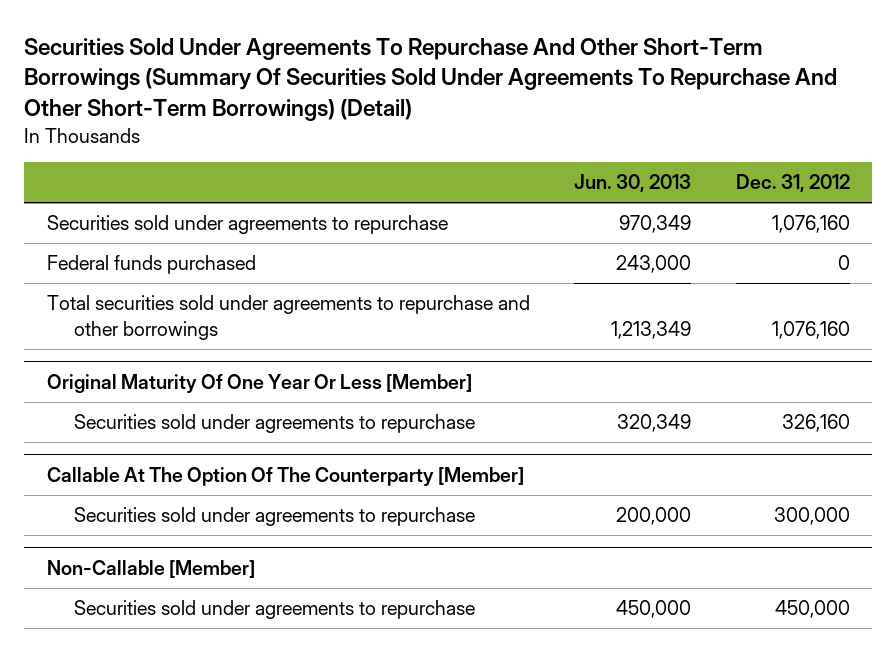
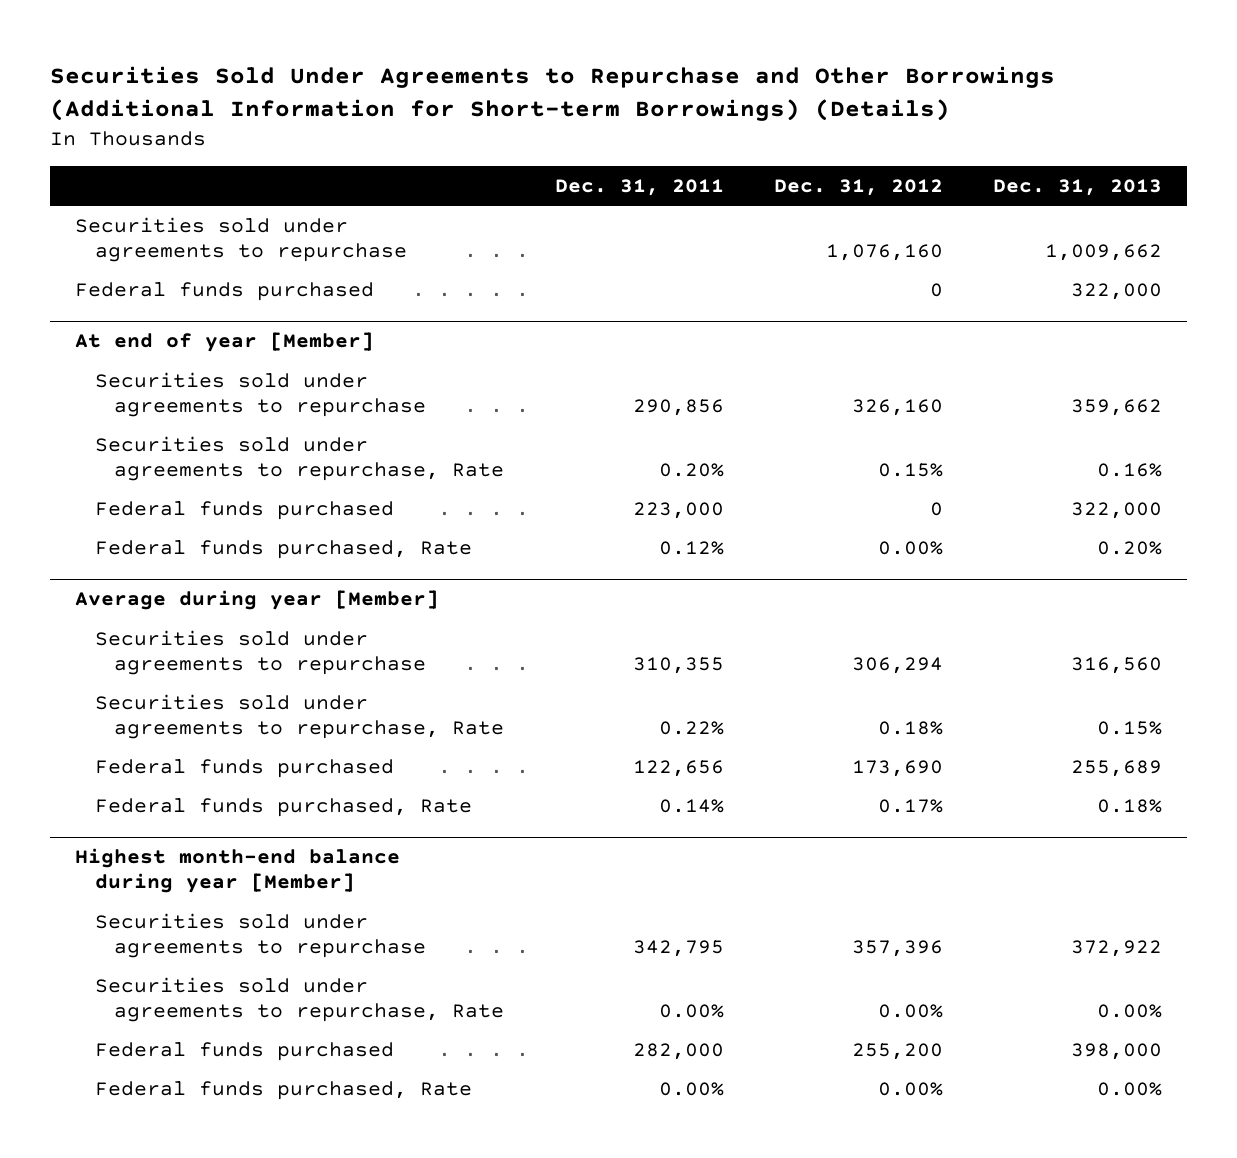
[24,37,838,121] Securities Sold Under Agreements To Repurchase And Other Short-Term Borrowings (Summary Of Securities Sold Under Agreements To Repurchase And Other Short-Term Borrowings) (Detail) -> [49,66,1055,122] Securities Sold Under Agreements to Repurchase and Other Borrowings (Additional Information for Short-term Borrowings) (Details)
[574,174,692,193] Jun. 30, 2013 -> none
none -> [554,179,724,197] Dec. 31, 2011
none -> [993,179,1163,197] Dec. 31, 2013
[46,295,530,340] Total securities sold under agreements to repurchase and other borrowings -> none
[46,373,472,393] Original Maturity Of One Year Or Less [Member] -> none
none -> [75,332,375,353] At end of year [Member]
[46,466,524,486] Callable At The Option Of The Counterparty [Member] -> none
[46,559,255,578] Non-Callable [Member] -> none
none -> [94,435,505,481] Securities sold under agreements to repurchase, Rate
none -> [94,500,394,520] Federal funds purchased
none -> [94,539,472,559] Federal funds purchased, Rate
none -> [75,590,440,611] Average during year [Member]
[773,507,850,526] 300,000 -> [851,656,943,674] 306,294
none -> [94,693,505,739] Securities sold under agreements to repurchase, Rate
none -> [94,758,394,778] Federal funds purchased
none -> [94,797,472,817] Federal funds purchased, Rate
none -> [75,848,401,894] Highest month-end balance during year [Member]
[774,600,850,619] 450,000 -> [851,939,943,957] 357,396
none -> [94,976,505,1022] Securities sold under agreements to repurchase, Rate
none -> [94,1041,394,1061] Federal funds purchased
none -> [94,1080,472,1100] Federal funds purchased, Rate

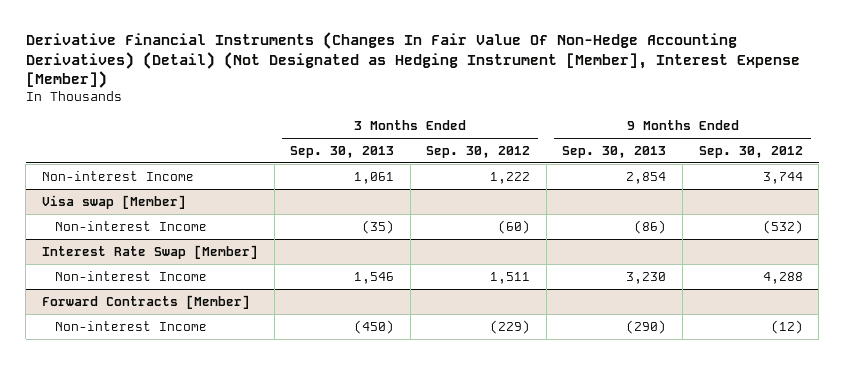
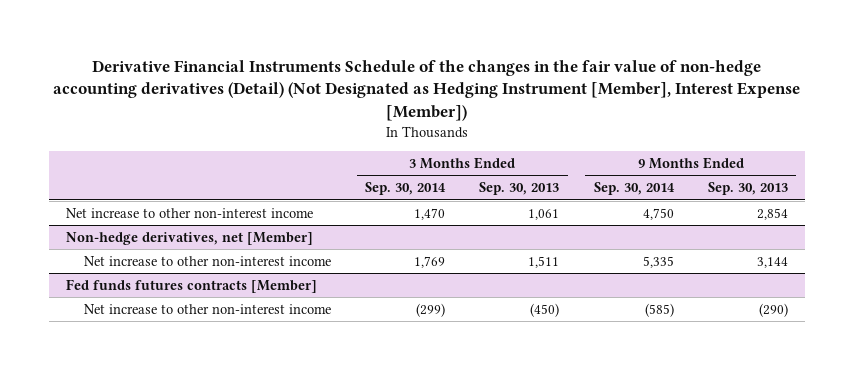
[25,32,800,89] Derivative Financial Instruments (Changes In Fair Value Of Non-Hedge Accounting Derivatives) (Detail) (Not Designated as Hedging Instrument [Member], Interest Expense [Member]) -> [52,59,800,122] Derivative Financial Instruments Schedule of the changes in the fair value of non-hedge accounting derivatives (Detail) (Not Designated as Hedging Instrument [Member], Interest Expense [Member])
[426,146,531,159] Sep. 30, 2012 -> none
[698,146,803,159] Sep. 30, 2012 -> none
none -> [365,182,447,196] Sep. 30, 2014
none -> [593,182,675,196] Sep. 30, 2014
[41,194,186,209] Visa swap [Member] -> none
[41,244,258,259] Interest Rate Swap [Member] -> none
[41,294,250,309] Forward Contracts [Member] -> none
[55,320,208,331] Non-interest Income -> none
[41,170,194,181] Non-interest Income -> [66,207,314,218] Net increase to other non-interest income
none -> [66,231,314,245] Non-hedge derivatives, net [Member]
[55,220,208,231] Non-interest Income -> [84,255,332,266] Net increase to other non-interest income
[362,219,395,234] (35) -> [528,255,560,268] 1,511
[634,219,667,234] (86) -> [756,256,788,268] 3,144
none -> [66,278,318,293] Fed funds futures contracts [Member]
[55,270,208,281] Non-interest Income -> [84,303,332,314] Net increase to other non-interest income
[354,271,395,284] 1,546 -> [530,302,560,317] (450)
[626,271,667,284] 3,230 -> [758,302,788,317] (290)

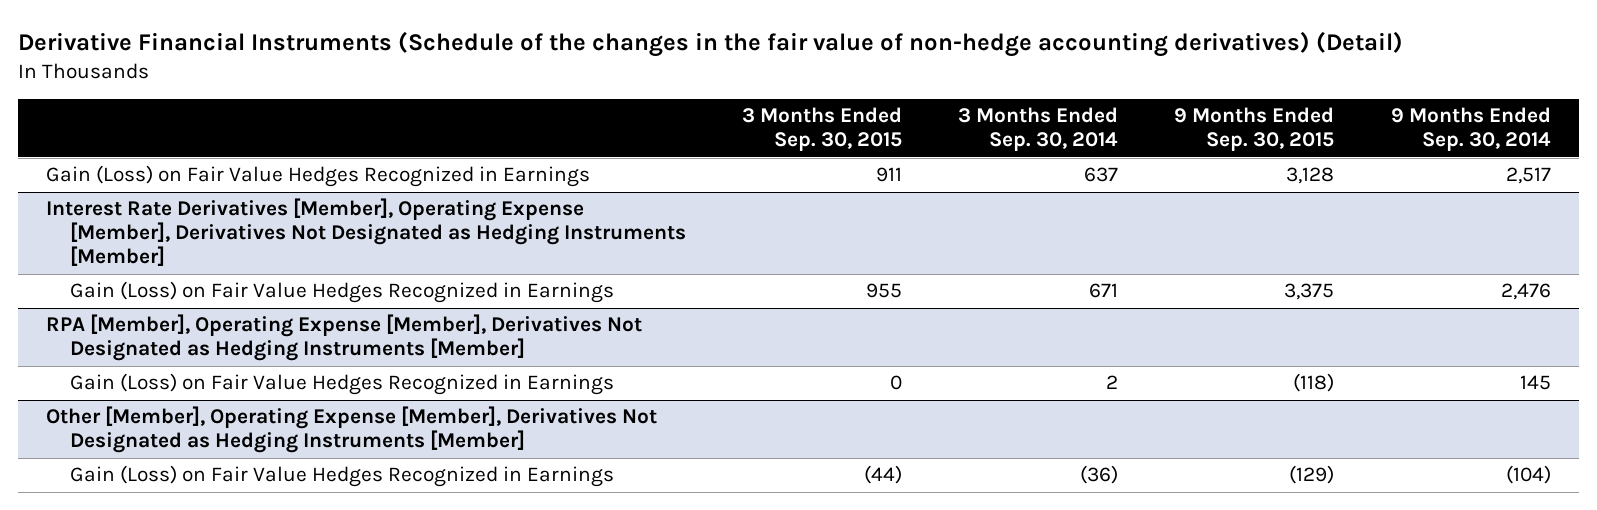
[52,59,800,122] Derivative Financial Instruments Schedule of the changes in the fair value of non-hedge accounting derivatives (Detail) (Not Designated as Hedging Instrument [Member], Interest Expense [Member]) -> [17,31,1403,58] Derivative Financial Instruments (Schedule of the changes in the fair value of non-hedge accounting derivatives) (Detail)
[479,182,560,196] Sep. 30, 2013 -> none
[707,182,788,196] Sep. 30, 2013 -> none
none -> [742,107,903,152] 3 Months Ended Sep. 30, 2015
none -> [1174,107,1335,152] 9 Months Ended Sep. 30, 2015
[66,207,314,218] Net increase to other non-interest income -> none
[66,231,314,245] Non-hedge derivatives, net [Member] -> none
[84,255,332,266] Net increase to other non-interest income -> none
[66,278,318,293] Fed funds futures contracts [Member] -> none
[84,303,332,314] Net increase to other non-interest income -> none
none -> [46,165,591,188] Gain (Loss) on Fair Value Hedges Recognized in Earnings
none -> [46,198,686,267] Interest Rate Derivatives [Member], Operating Expense [Member], Derivatives Not Designated as Hedging Instruments [Member]
none -> [69,281,614,304] Gain (Loss) on Fair Value Hedges Recognized in Earnings
none -> [46,314,643,362] RPA [Member], Operating Expense [Member], Derivatives Not Designated as Hedging Instruments [Member]
none -> [69,373,614,396] Gain (Loss) on Fair Value Hedges Recognized in Earnings
none -> [46,406,658,454] Other [Member], Operating Expense [Member], Derivatives Not Designated as Hedging Instruments [Member]
none -> [69,465,614,488] Gain (Loss) on Fair Value Hedges Recognized in Earnings

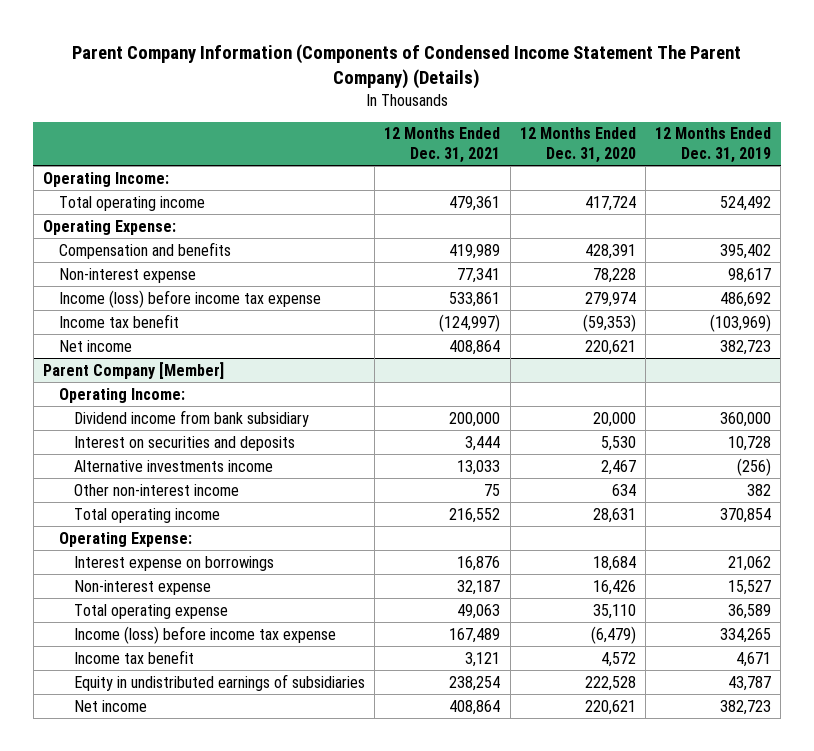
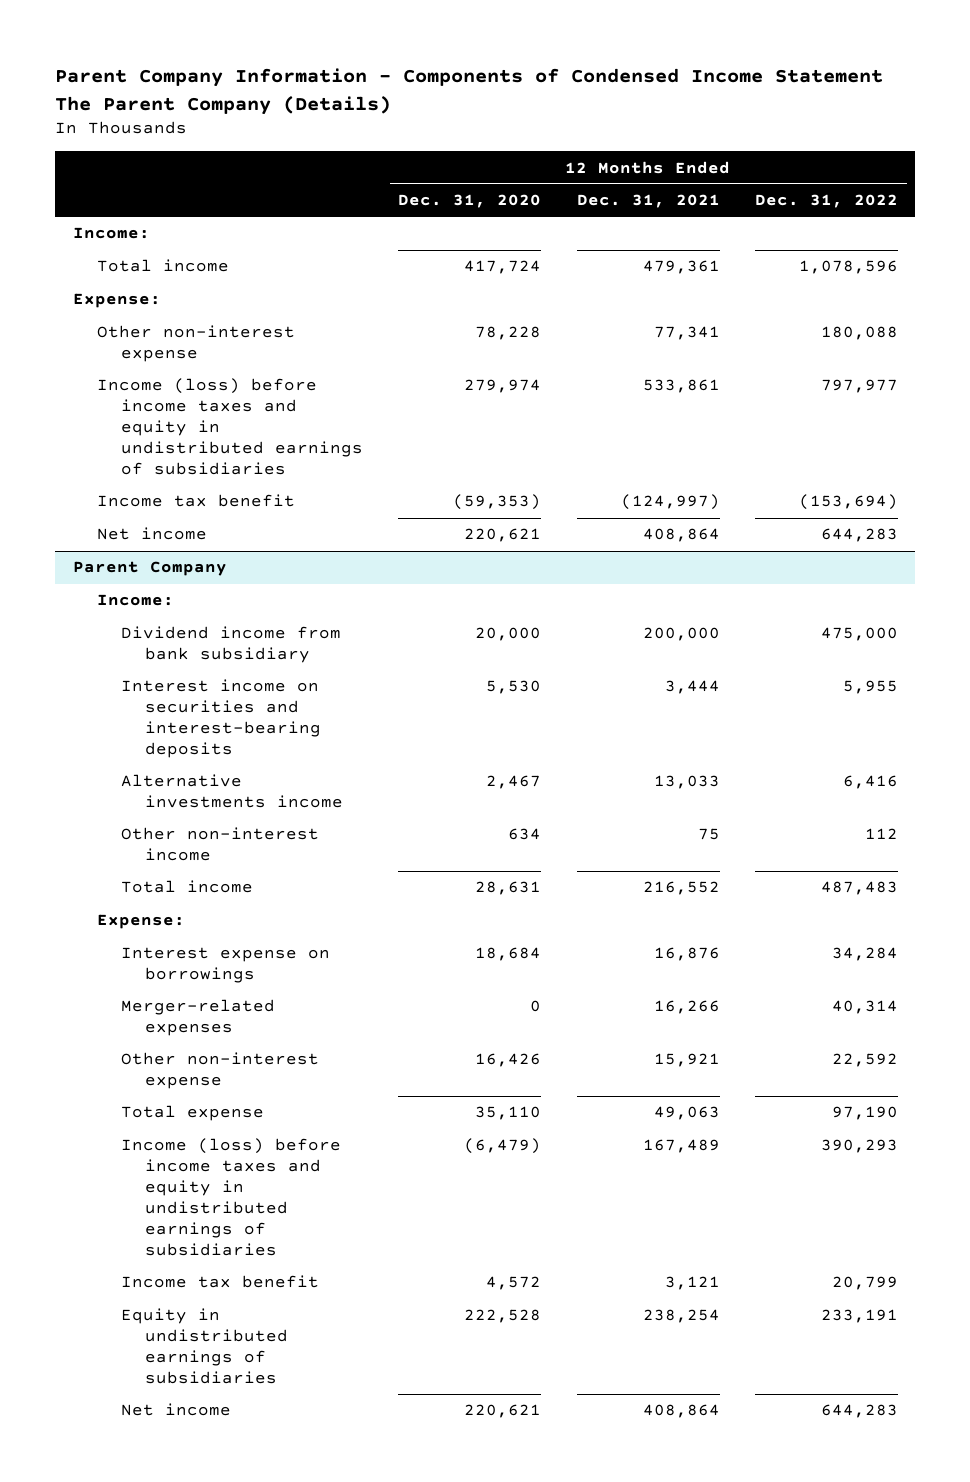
[72,43,742,89] Parent Company Information (Components of Condensed Income Statement The Parent Company) (Details) -> [54,68,883,115] Parent Company Information - Components of Condensed Income Statement The Parent Company (Details)
[655,127,772,164] 12 Months Ended Dec. 31, 2019 -> none
none -> [754,194,898,209] Dec. 31, 2022
[58,241,231,259] Compensation and benefits -> none
[43,171,170,187] Operating Income: -> [72,227,150,240] Income:
[58,195,205,211] Total operating income -> [96,259,229,273] Total income
[43,219,177,235] Operating Expense: -> [72,293,161,309] Expense:
[58,267,196,283] Non-interest expense -> [96,325,295,363] Other non-interest expense
[58,289,321,308] Income (loss) before income tax expense -> [96,378,364,476] Income (loss) before income taxes and equity in undistributed earnings of subsidiaries
[43,361,225,379] Parent Company [Member] -> [72,561,227,577] Parent Company
[58,387,185,403] Operating Income: -> [96,594,174,607] Income:
[73,435,295,451] Interest on securities and deposits -> [121,679,322,759] Interest income on securities and interest-bearing deposits
[73,507,220,523] Total operating income -> [121,880,254,894] Total income
[58,531,192,547] Operating Expense: -> [96,914,185,930] Expense:
none -> [121,999,276,1037] Merger-related expenses
[73,579,211,595] Non-interest expense -> [121,1052,320,1090] Other non-interest expense
[457,579,501,595] 32,187 -> [653,1053,720,1068] 15,921
[73,603,228,619] Total operating expense -> [121,1105,265,1122] Total expense
[73,625,336,644] Income (loss) before income tax expense -> [121,1138,342,1257] Income (loss) before income taxes and equity in undistributed earnings of subsidiaries

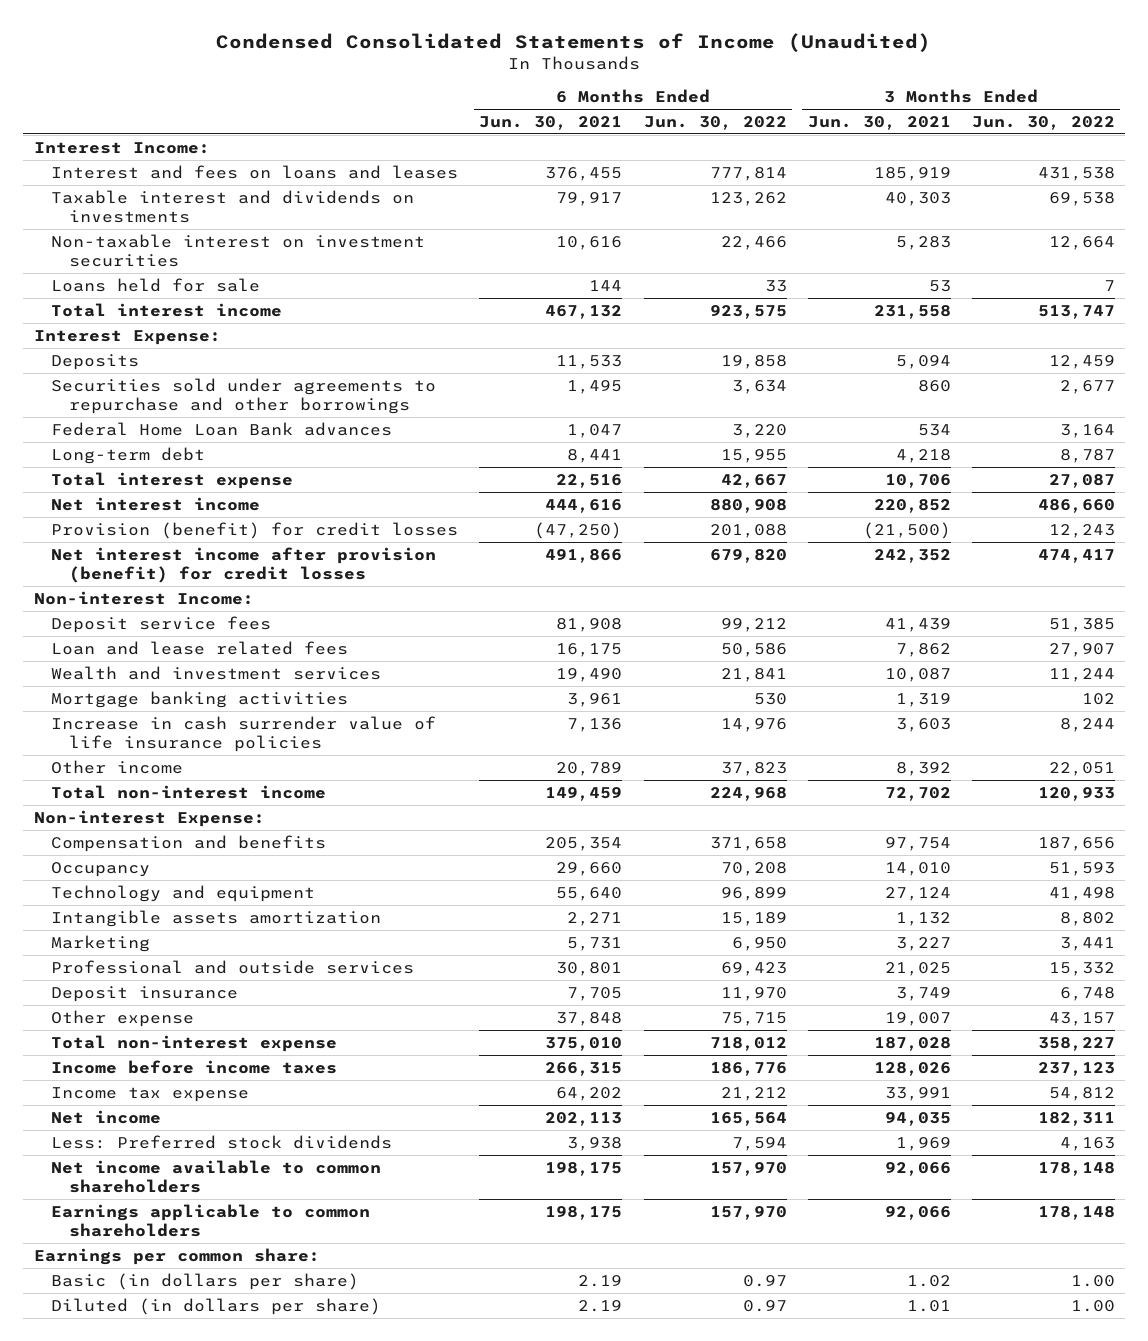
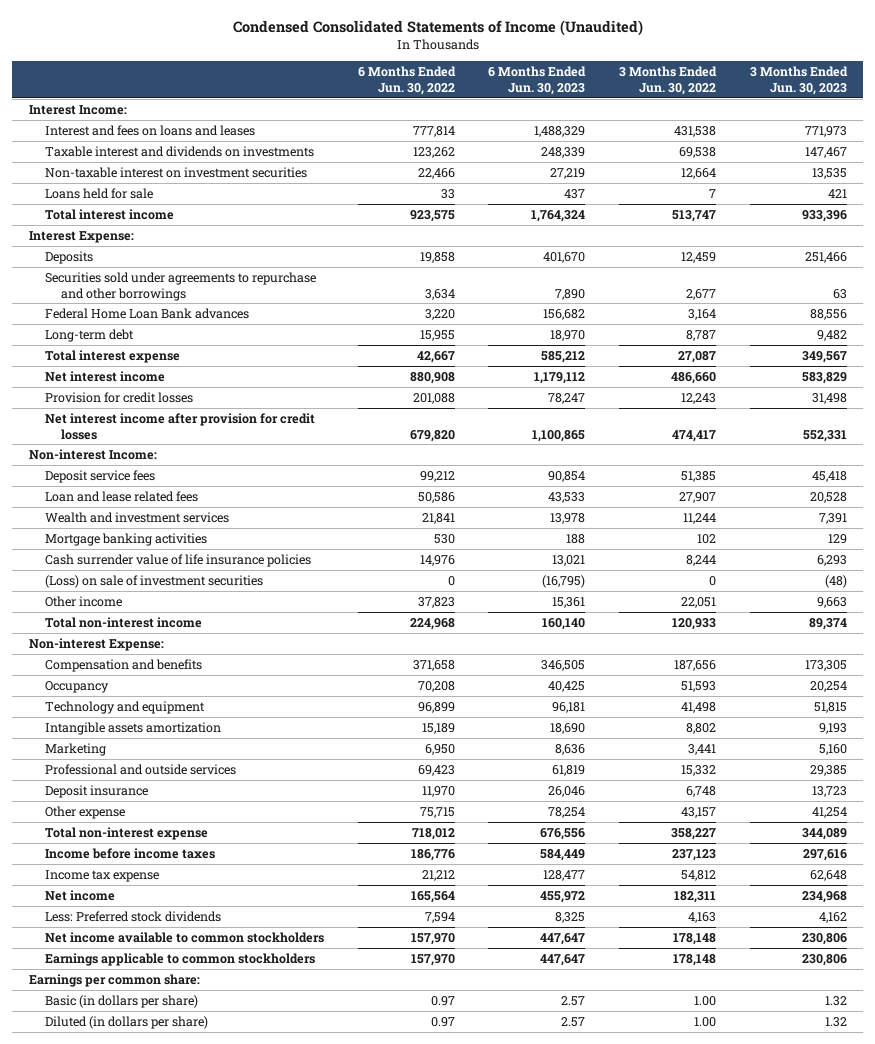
[479,116,623,131] Jun. 30, 2021 -> none
[807,116,951,131] Jun. 30, 2021 -> none
none -> [488,66,587,95] 6 Months Ended Jun. 30, 2023
none -> [749,66,848,95] 3 Months Ended Jun. 30, 2023
[51,521,459,539] Provision (benefit) for credit losses -> [44,391,193,403] Provision for credit losses
[51,546,437,583] Net interest income after provision (benefit) for credit losses -> [44,412,315,440] Net interest income after provision for credit losses
[51,715,437,752] Increase in cash surrender value of life insurance policies -> [44,553,311,567] Cash surrender value of life insurance policies
none -> [44,574,263,588] (Loss) on sale of investment securities
[51,1159,382,1193] Net income available to common shareholders -> [44,931,324,943] Net income available to common stockholders
[51,1203,371,1237] Earnings applicable to common shareholders -> [44,952,315,966] Earnings applicable to common stockholders

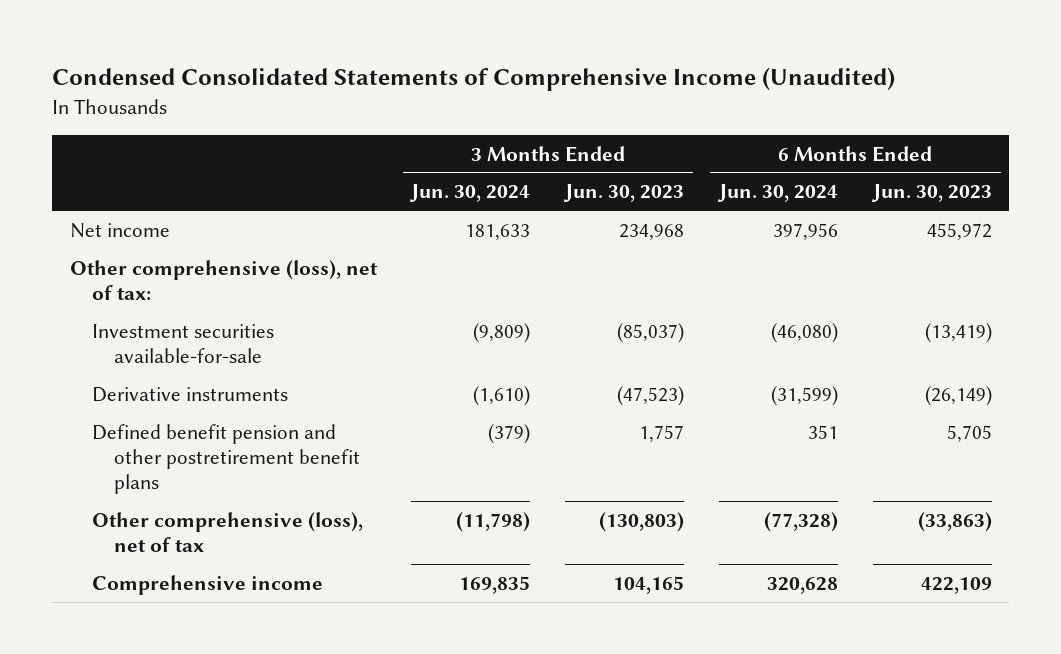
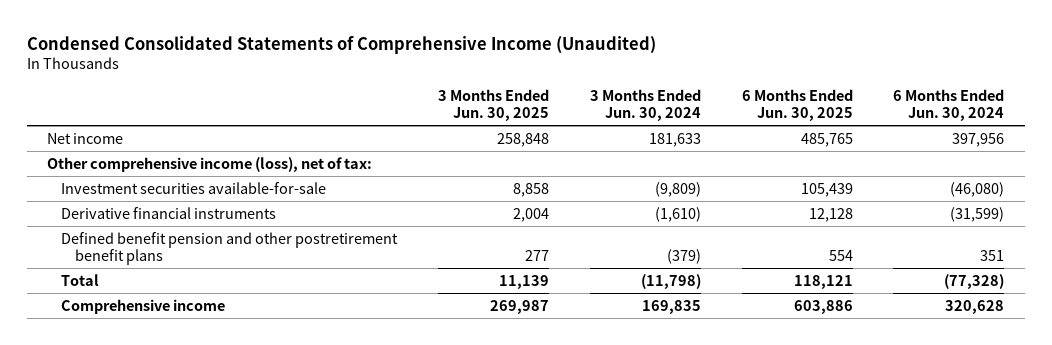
[563,184,685,203] Jun. 30, 2023 -> none
[870,184,992,203] Jun. 30, 2023 -> none
none -> [438,89,550,122] 3 Months Ended Jun. 30, 2025
none -> [741,89,853,122] 6 Months Ended Jun. 30, 2025
[69,259,378,300] Other comprehensive (loss), net of tax: -> [47,156,373,172] Other comprehensive income (loss), net of tax:
[91,386,288,402] Derivative instruments -> [61,206,277,219] Derivative financial instruments
[91,511,363,552] Other comprehensive (loss), net of tax -> [61,273,100,286] Total

